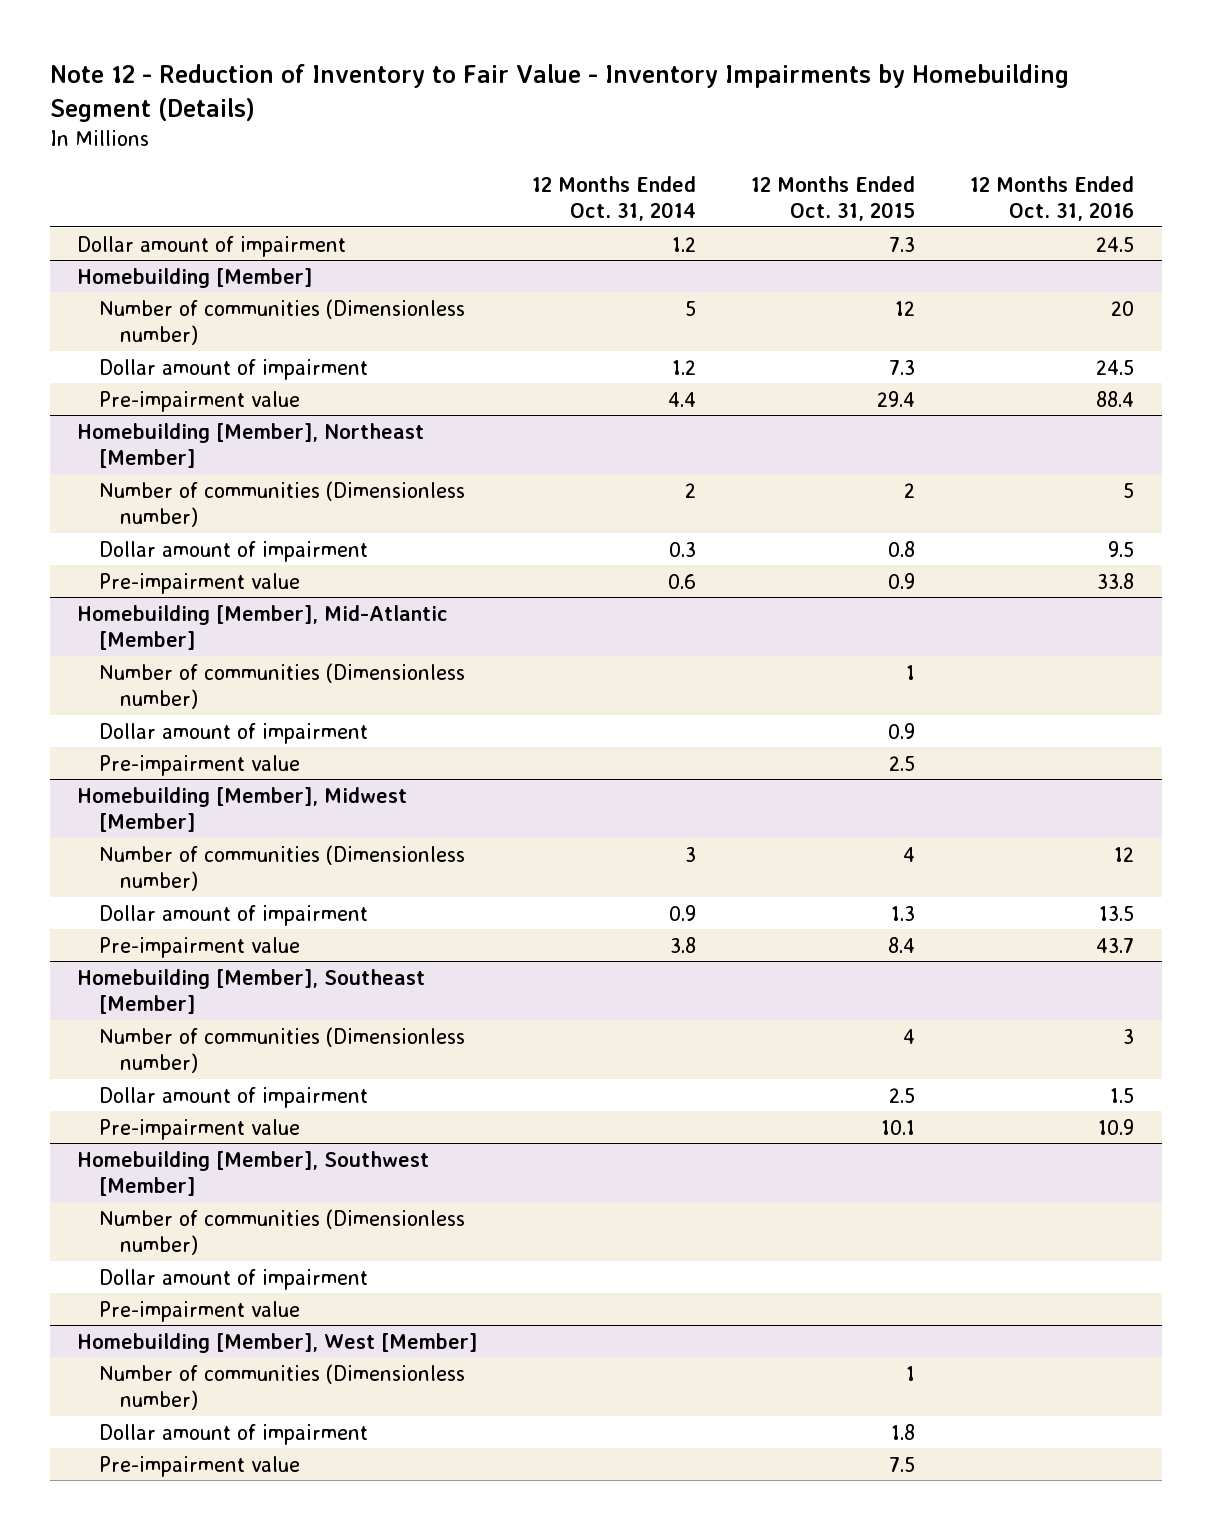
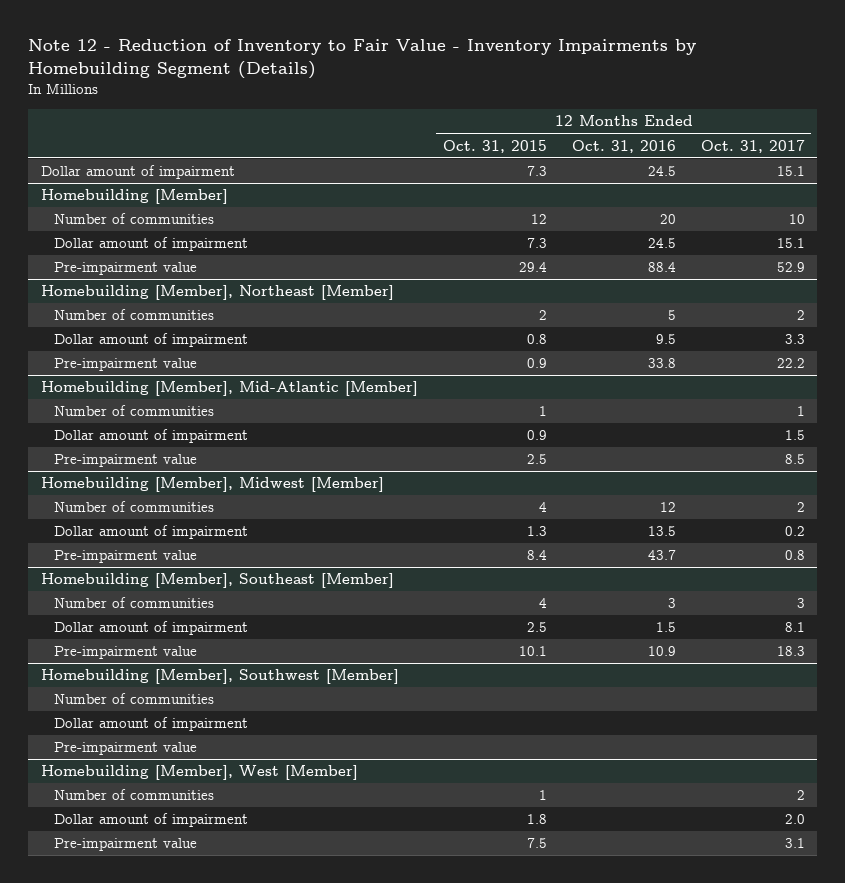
[532,175,697,222] 12 Months Ended Oct. 31, 2014 -> none
none -> [700,139,805,153] Oct. 31, 2017
[98,298,465,346] Number of communities (Dimensionless number) -> [54,213,215,225] Number of communities
[98,480,465,528] Number of communities (Dimensionless number) -> [54,309,215,321] Number of communities
[98,662,465,710] Number of communities (Dimensionless number) -> [54,405,215,417] Number of communities
[98,844,465,892] Number of communities (Dimensionless number) -> [54,501,215,513] Number of communities
[98,1026,465,1074] Number of communities (Dimensionless number) -> [54,597,215,609] Number of communities
[98,1208,465,1256] Number of communities (Dimensionless number) -> [54,693,215,705] Number of communities
[98,1363,465,1411] Number of communities (Dimensionless number) -> [54,789,215,801] Number of communities

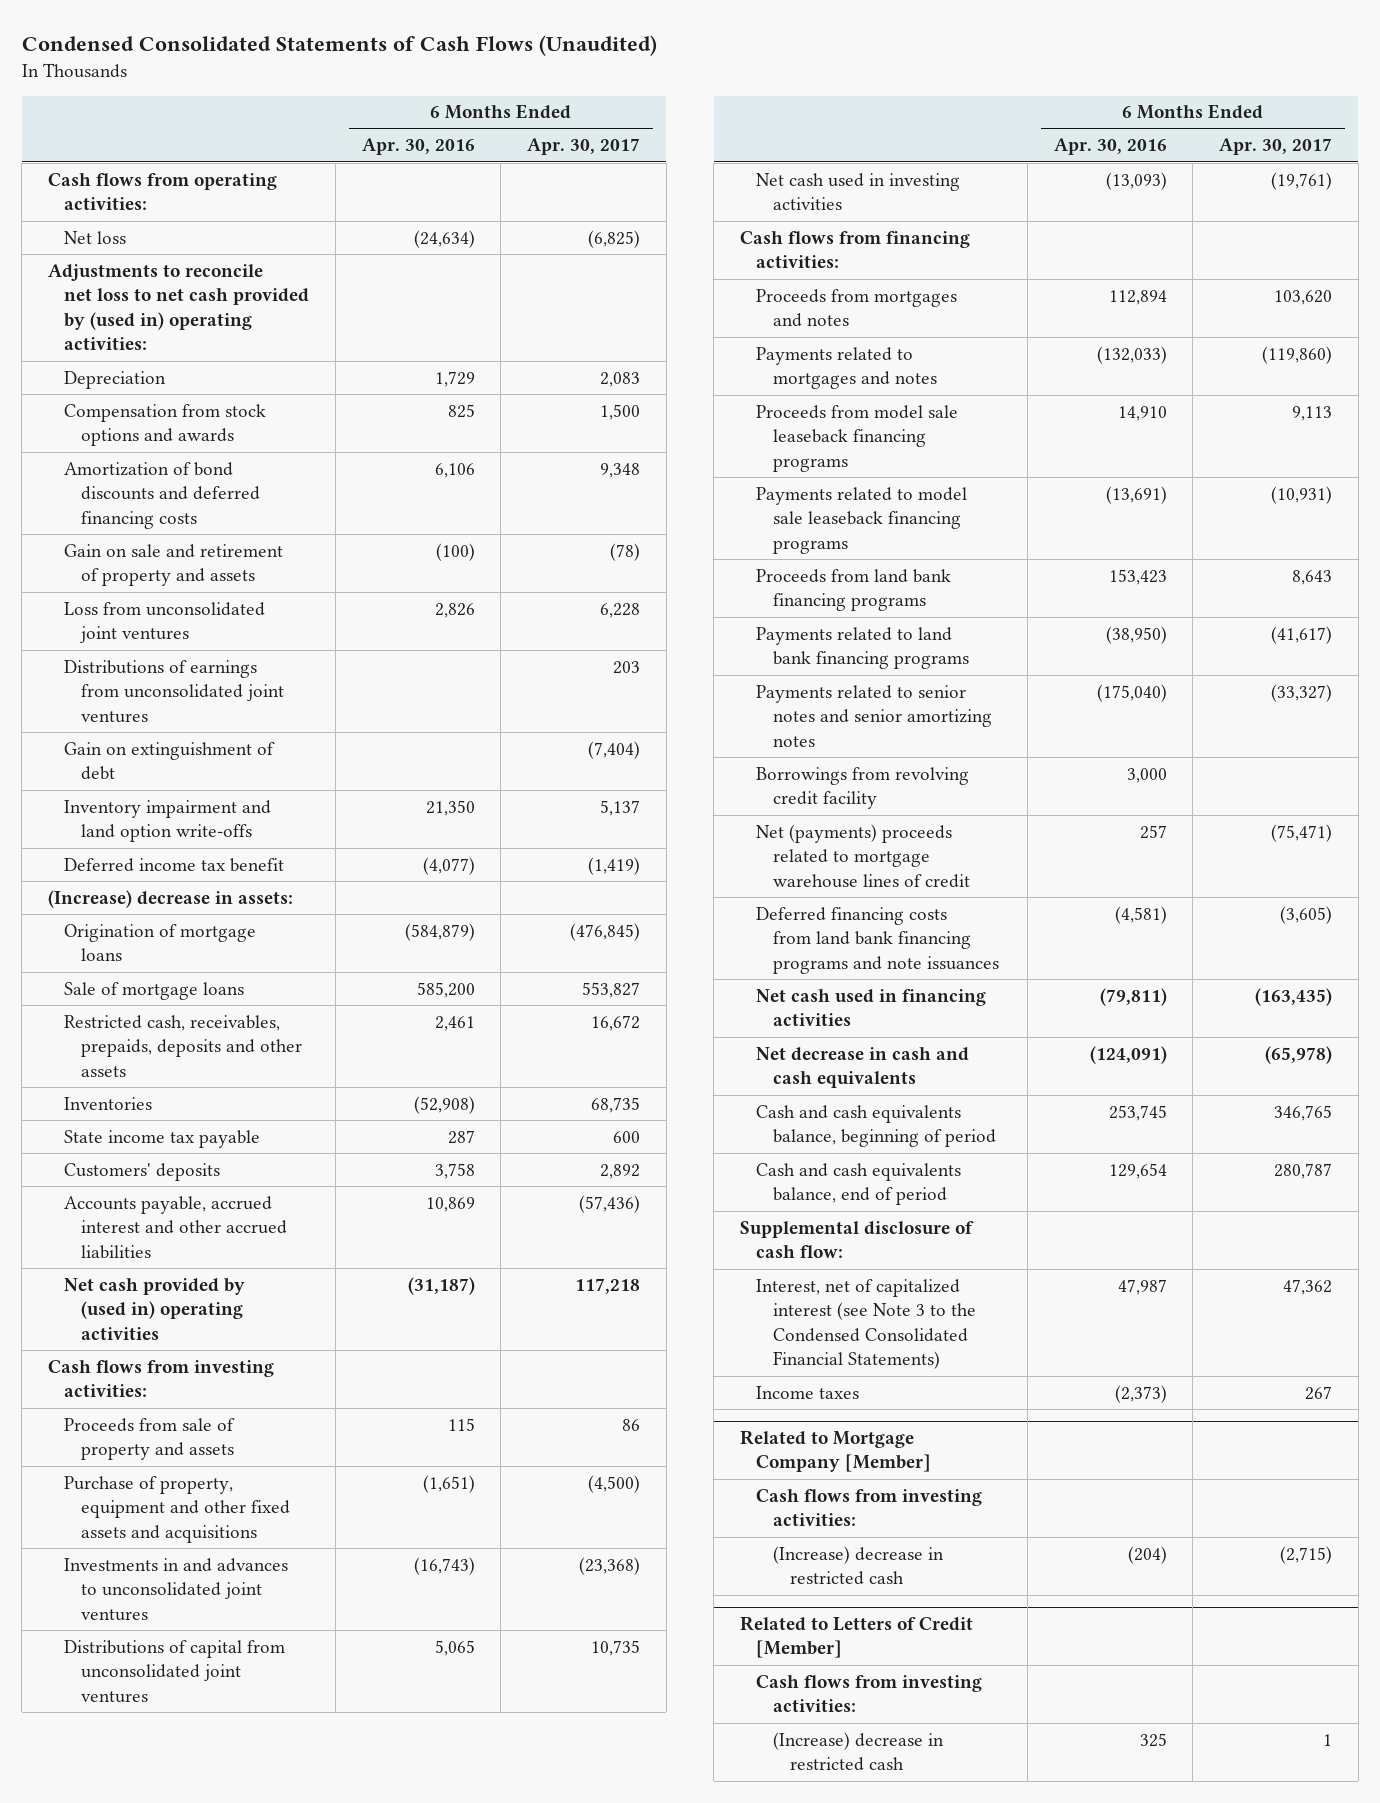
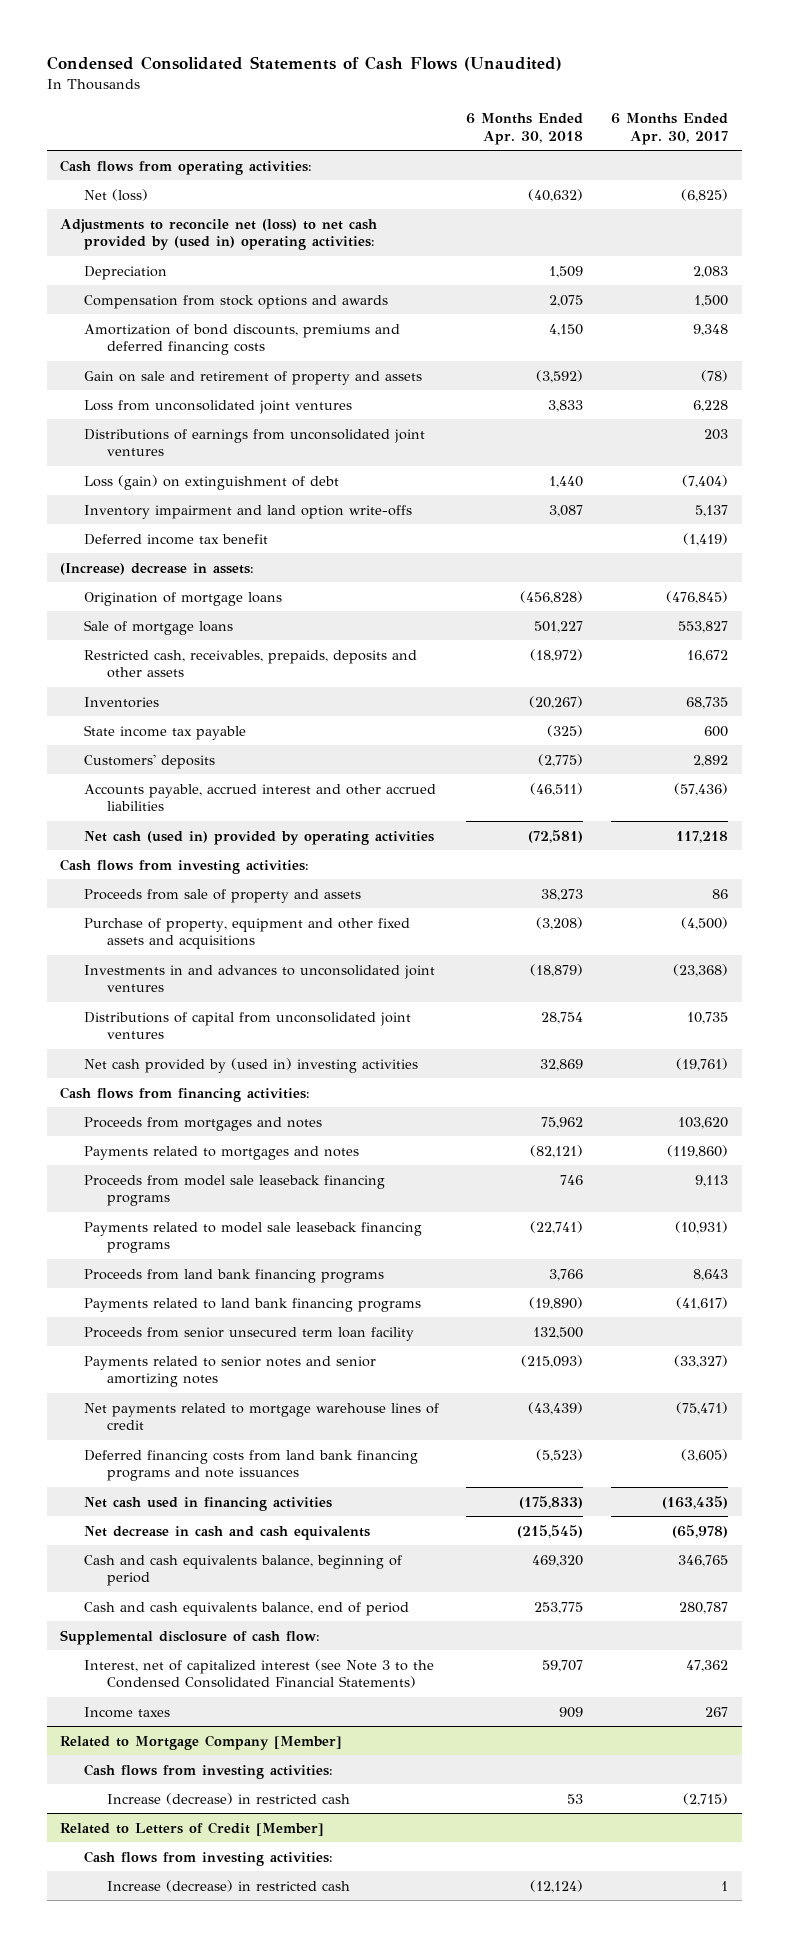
[361,138,475,156] Apr. 30, 2016 -> none
none -> [466,113,584,145] 6 Months Ended Apr. 30, 2018
[64,230,127,244] Net loss -> [83,188,148,201] Net (loss)
[47,263,310,351] Adjustments to reconcile net loss to net cash provided by (used in) operating activities: -> [60,218,378,251] Adjustments to reconcile net (loss) to net cash provided by (used in) operating activities:
[64,461,260,529] Amortization of bond discounts and deferred financing costs -> [83,323,400,356] Amortization of bond discounts, premiums and deferred financing costs
[64,741,276,781] Gain on extinguishment of debt -> [83,474,339,490] Loss (gain) on extinguishment of debt
[64,1277,246,1340] Net cash provided by (used in) operating activities -> [83,830,434,845] Net cash (used in) provided by operating activities
[756,172,961,211] Net cash used in investing activities -> [83,1057,418,1073] Net cash provided by (used in) investing activities
none -> [83,1326,414,1341] Proceeds from senior unsecured term loan facility
[756,766,970,810] Borrowings from revolving credit facility -> none
[756,823,970,888] Net (payments) proceeds related to mortgage warehouse lines of credit -> [83,1402,439,1431] Net payments related to mortgage warehouse lines of credit
[772,1545,944,1586] (Increase) decrease in restricted cash -> [106,1792,350,1805] Increase (decrease) in restricted cash
[772,1731,944,1772] (Increase) decrease in restricted cash -> [106,1879,350,1892] Increase (decrease) in restricted cash

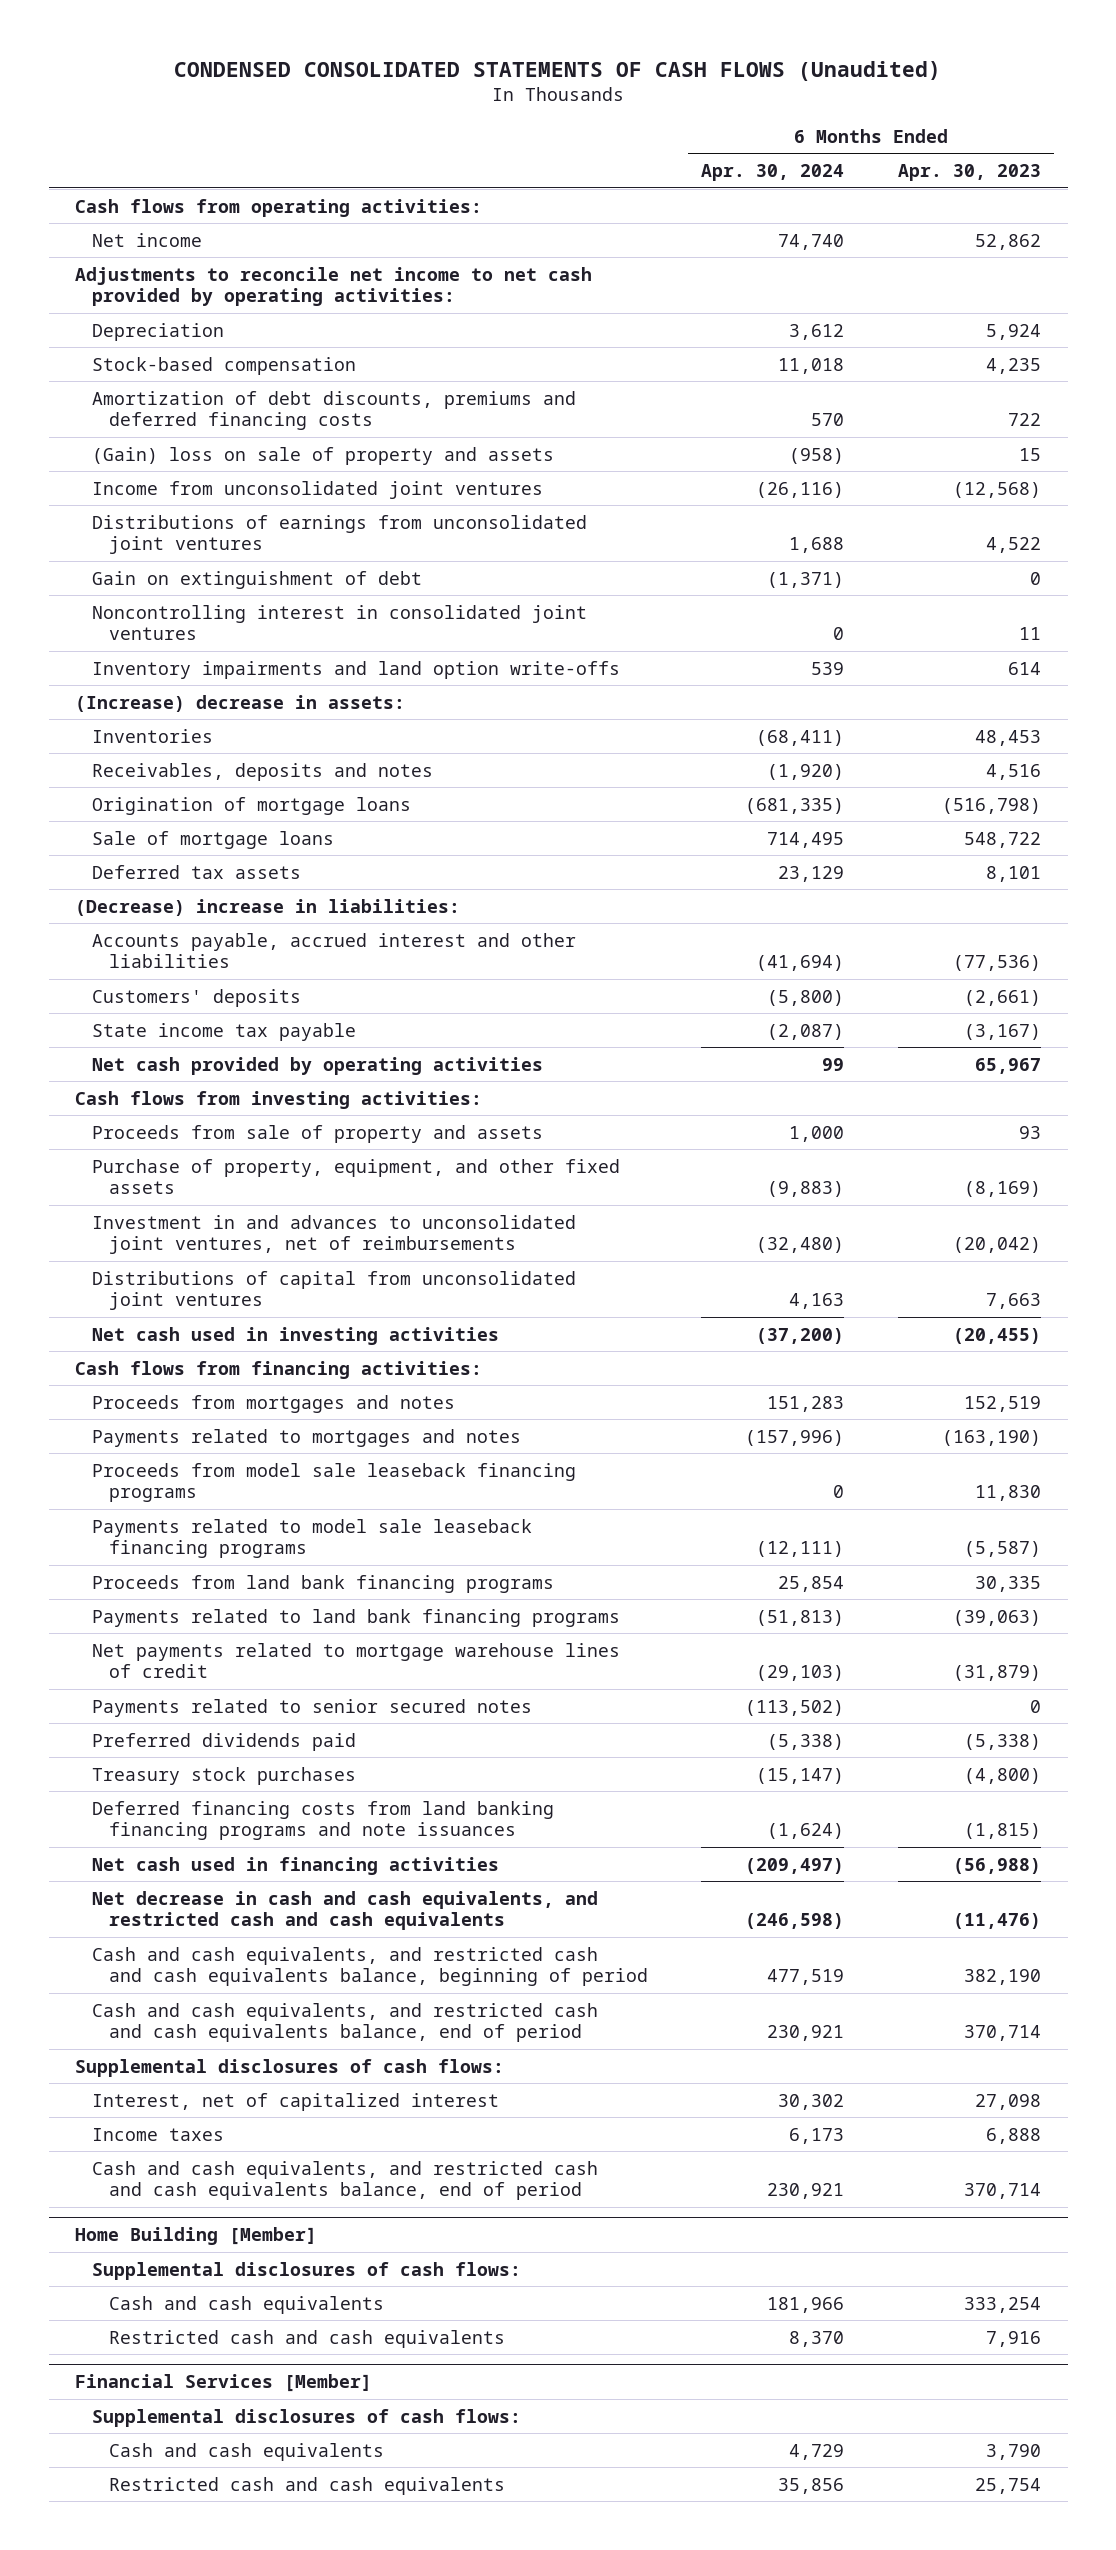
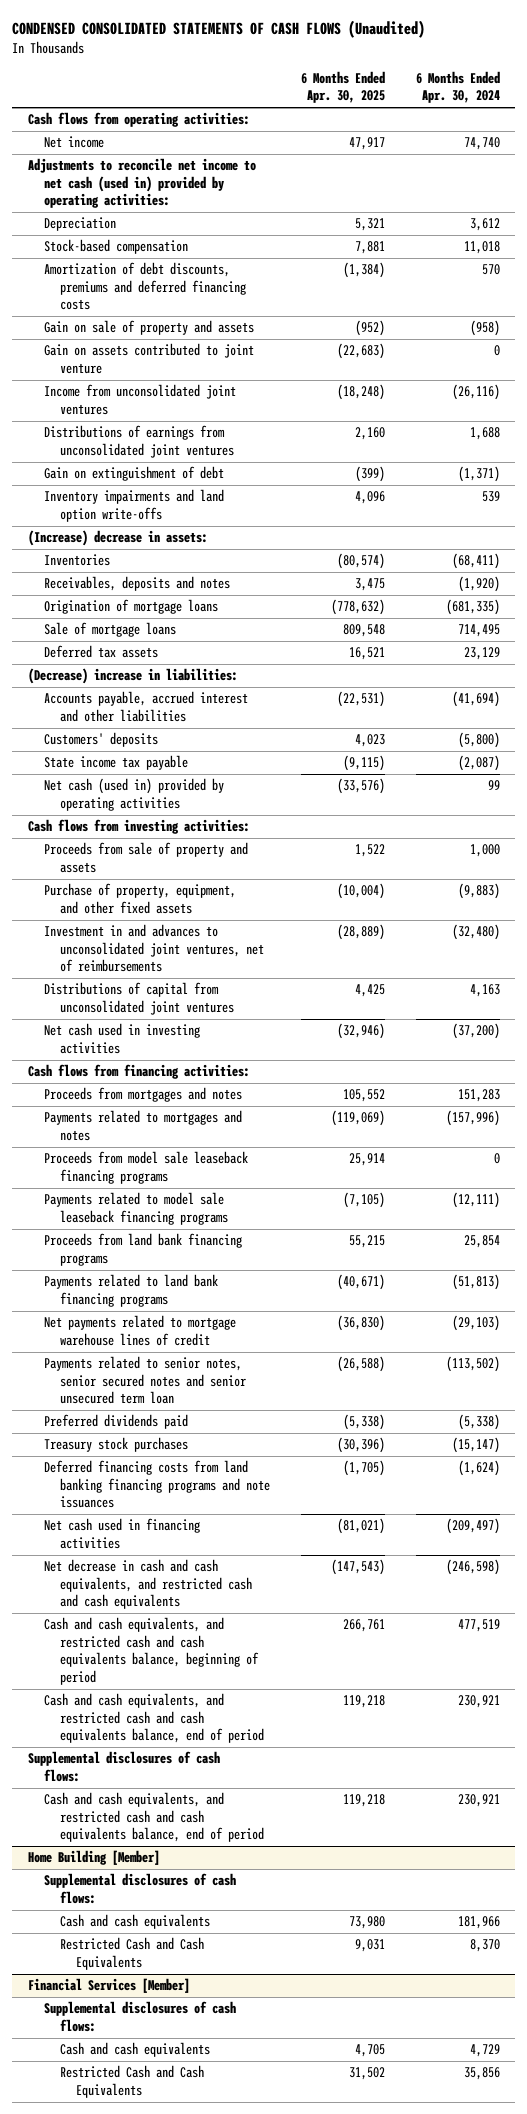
[897,164,1041,182] Apr. 30, 2023 -> none
none -> [300,70,385,104] 6 Months Ended Apr. 30, 2025
[75,266,593,307] Adjustments to reconcile net income to net cash provided by operating activities: -> [27,158,256,209] Adjustments to reconcile net income to net cash (used in) provided by operating activities:
[92,446,555,465] (Gain) loss on sale of property and assets -> [43,320,254,336] Gain on sale of property and assets
none -> [43,343,254,374] Gain on assets contributed to joint venture
[92,604,588,641] Noncontrolling interest in consolidated joint ventures -> none
[92,1056,544,1075] Net cash provided by operating activities -> [43,778,224,811] Net cash (used in) provided by operating activities
[92,1698,533,1717] Payments related to senior secured notes -> [43,1356,247,1405] Payments related to senior notes, senior secured notes and senior unsecured term loan
[92,2092,500,2111] Interest, net of capitalized interest -> none
[92,2127,225,2141] Income taxes -> none
[108,2329,505,2348] Restricted cash and cash equivalents -> [60,1937,205,1970] Restricted Cash and Cash Equivalents
[108,2476,505,2495] Restricted cash and cash equivalents -> [60,2065,205,2098] Restricted Cash and Cash Equivalents

